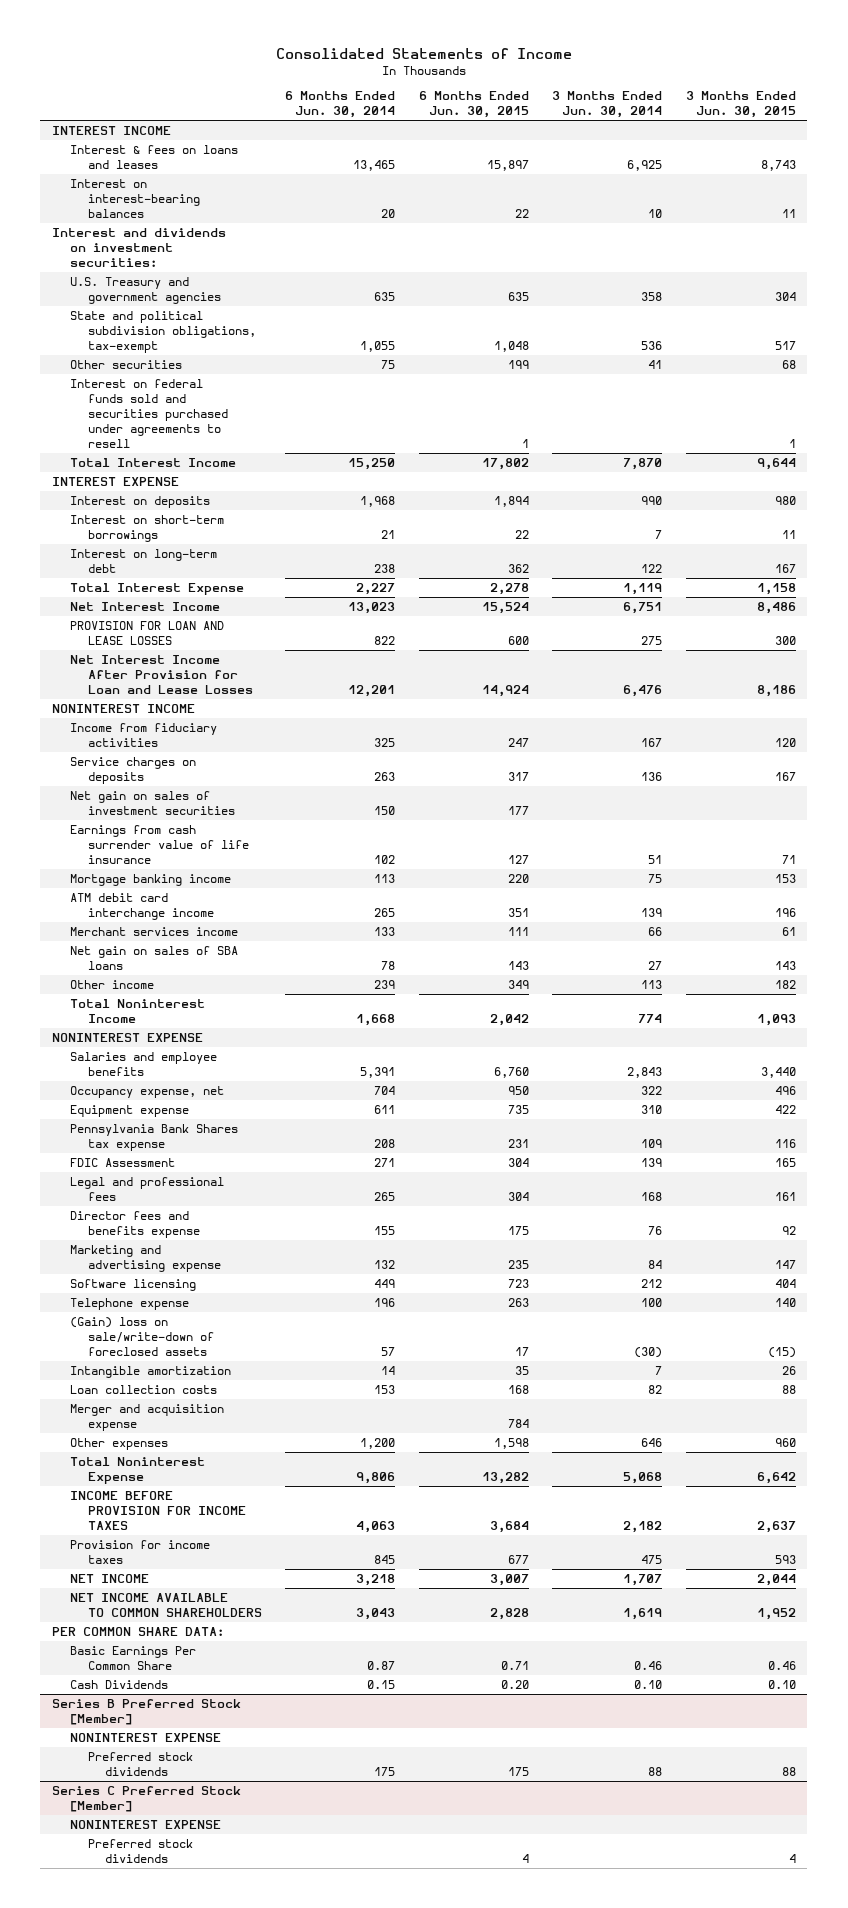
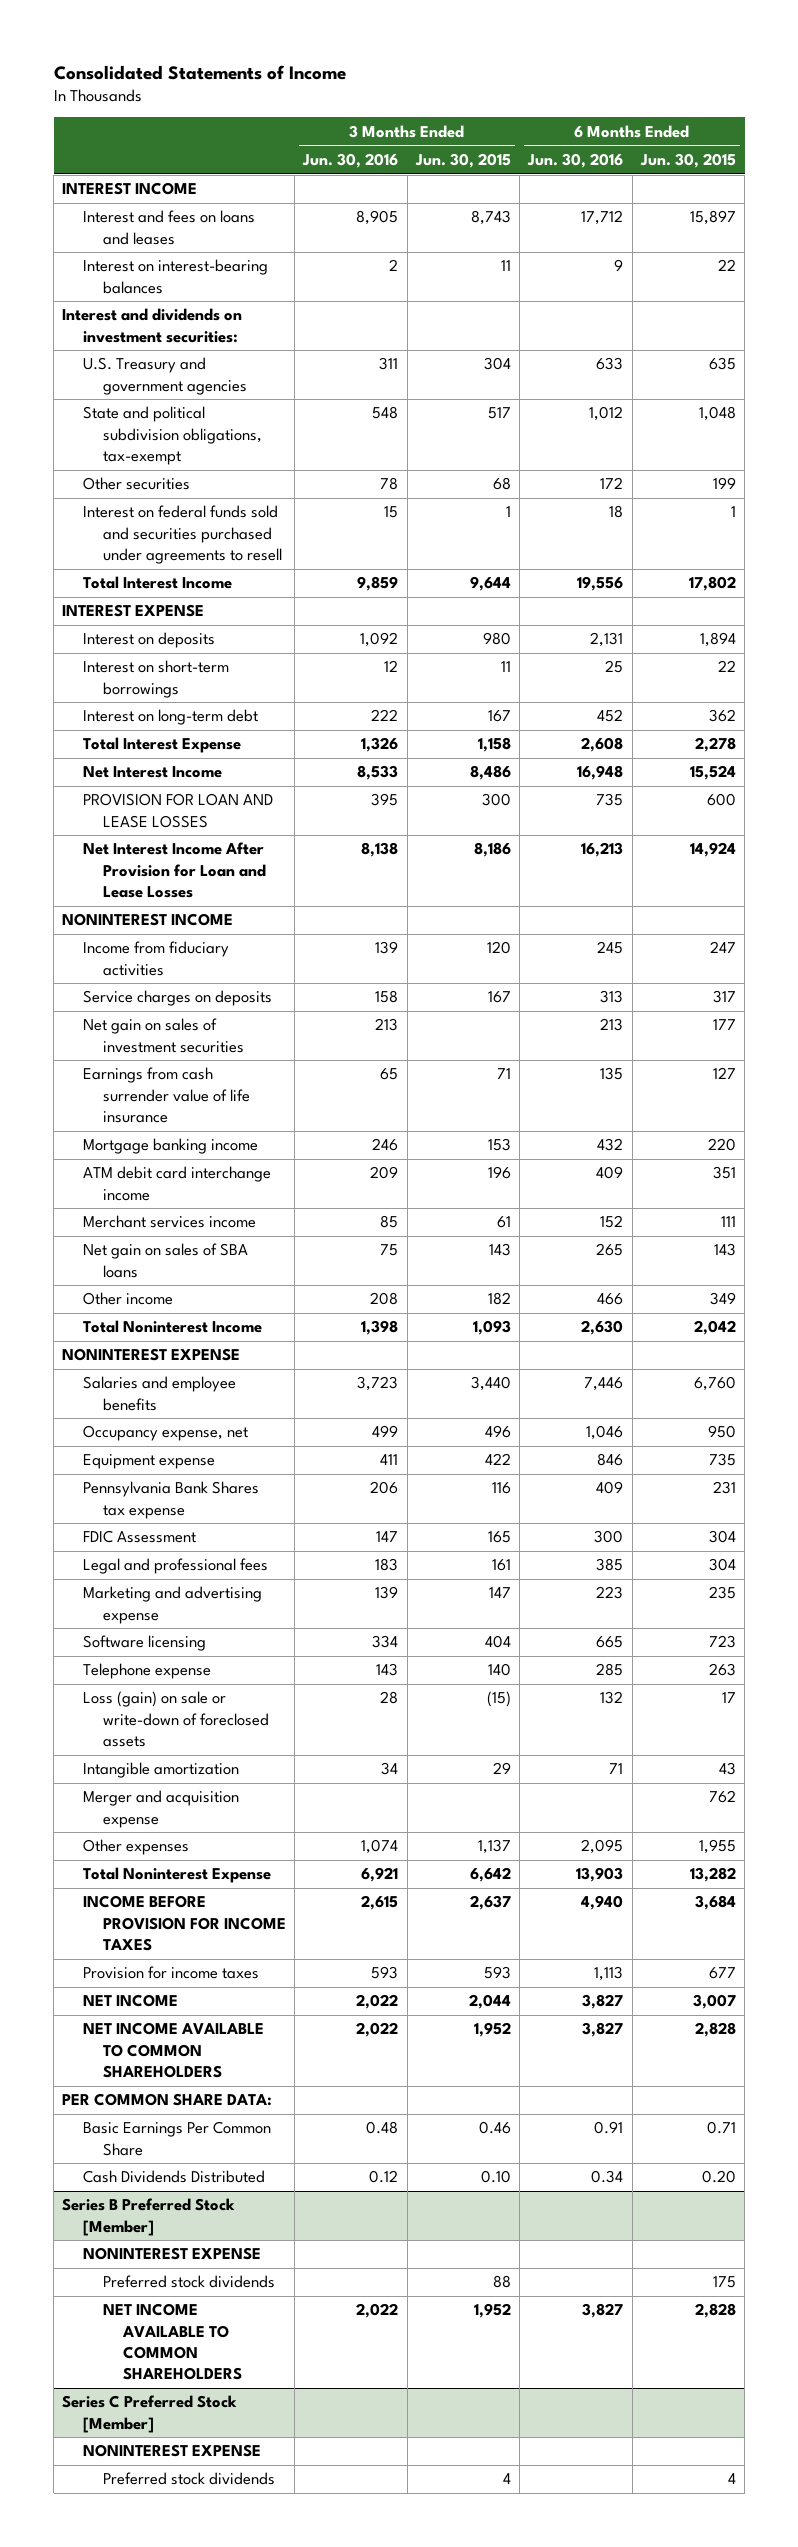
[285,91,396,119] 6 Months Ended Jun. 30, 2014 -> none
[552,91,663,119] 3 Months Ended Jun. 30, 2014 -> none
none -> [302,153,399,169] Jun. 30, 2016
none -> [527,153,624,169] Jun. 30, 2016
[69,144,238,169] Interest & fees on loans and leases -> [82,210,255,245] Interest and fees on loans and leases
[69,1210,200,1238] Director fees and benefits expense -> none
[69,1384,217,1394] Loan collection costs -> none
[69,1316,214,1357] (Gain) loss on sale/write-down of foreclosed assets -> [82,1691,269,1747] Loss (gain) on sale or write-down of foreclosed assets
[514,1365,529,1375] 35 -> [718,1762,736,1776] 43
[781,1365,796,1375] 26 -> [492,1762,511,1775] 29
[507,1418,529,1428] 784 -> [708,1790,736,1804] 762
[493,1437,529,1449] 1,598 -> [698,1839,736,1855] 1,955
[774,1437,796,1447] 960 -> [477,1839,511,1855] 1,137
[69,1679,168,1689] Cash Dividends -> [82,2170,265,2184] Cash Dividends Distributed
none -> [102,2303,243,2381] NET INCOME AVAILABLE TO COMMON SHAREHOLDERS

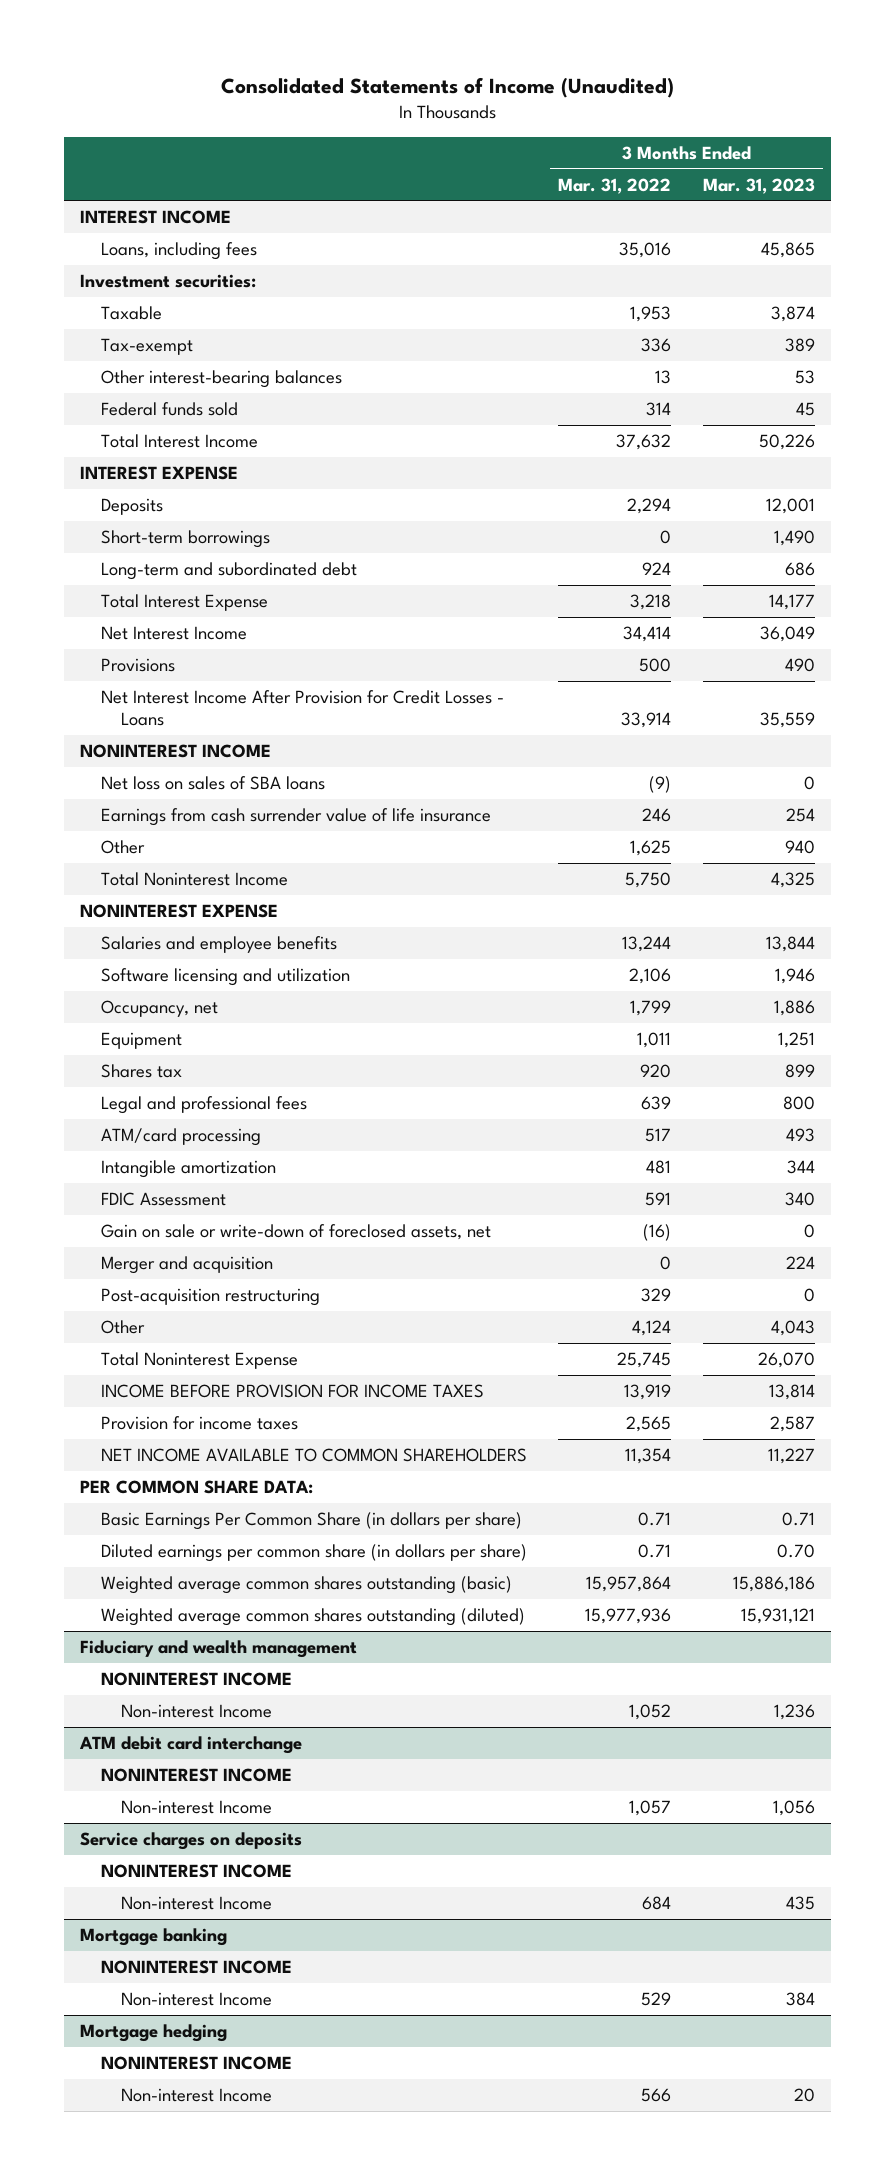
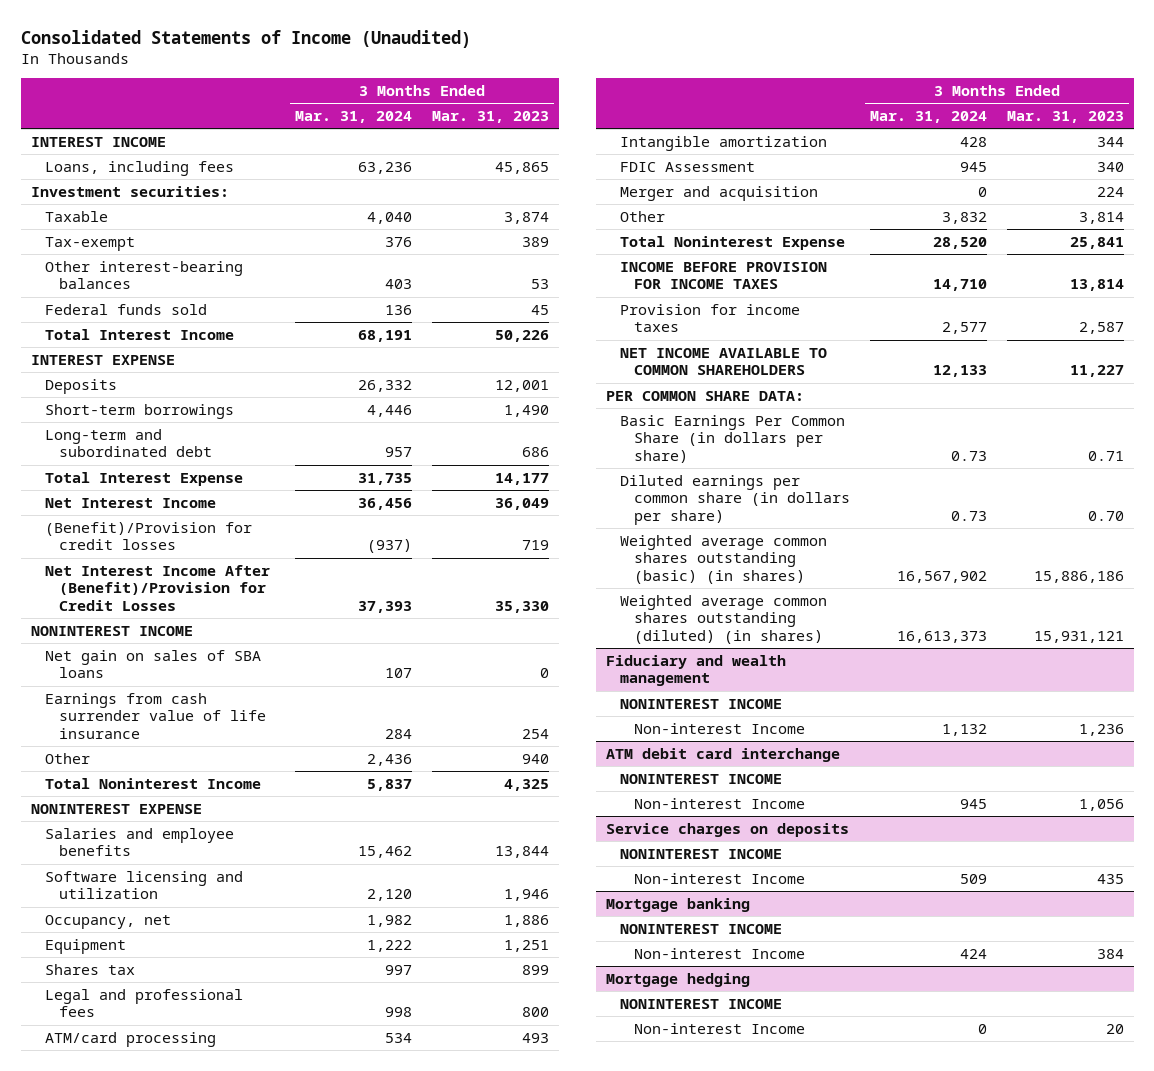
[558,177,672,194] Mar. 31, 2022 -> none
none -> [294,111,412,124] Mar. 31, 2024
[100,657,175,672] Provisions -> [44,521,252,551] (Benefit)/Provision for credit losses
[784,657,815,672] 490 -> [521,540,549,551] 719
[100,689,504,726] Net Interest Income After Provision for Credit Losses - Loans -> [44,564,270,612] Net Interest Income After (Benefit)/Provision for Credit Losses
[759,711,815,728] 35,559 -> [494,601,549,614] 35,330
[100,775,325,790] Net loss on sales of SBA loans -> [44,649,261,679] Net gain on sales of SBA loans
[100,1223,491,1240] Gain on sale or write-down of foreclosed assets, net -> none
[100,1287,320,1306] Post-acquisition restructuring -> none
[770,1319,815,1336] 4,043 -> [1078,211,1124,224] 3,814
[757,1351,815,1368] 26,070 -> [1069,236,1124,249] 25,841
[100,1575,512,1594] Weighted average common shares outstanding (basic) -> [619,534,827,585] Weighted average common shares outstanding (basic) (in shares)
[100,1607,525,1626] Weighted average common shares outstanding (diluted) -> [619,594,827,645] Weighted average common shares outstanding (diluted) (in shares)

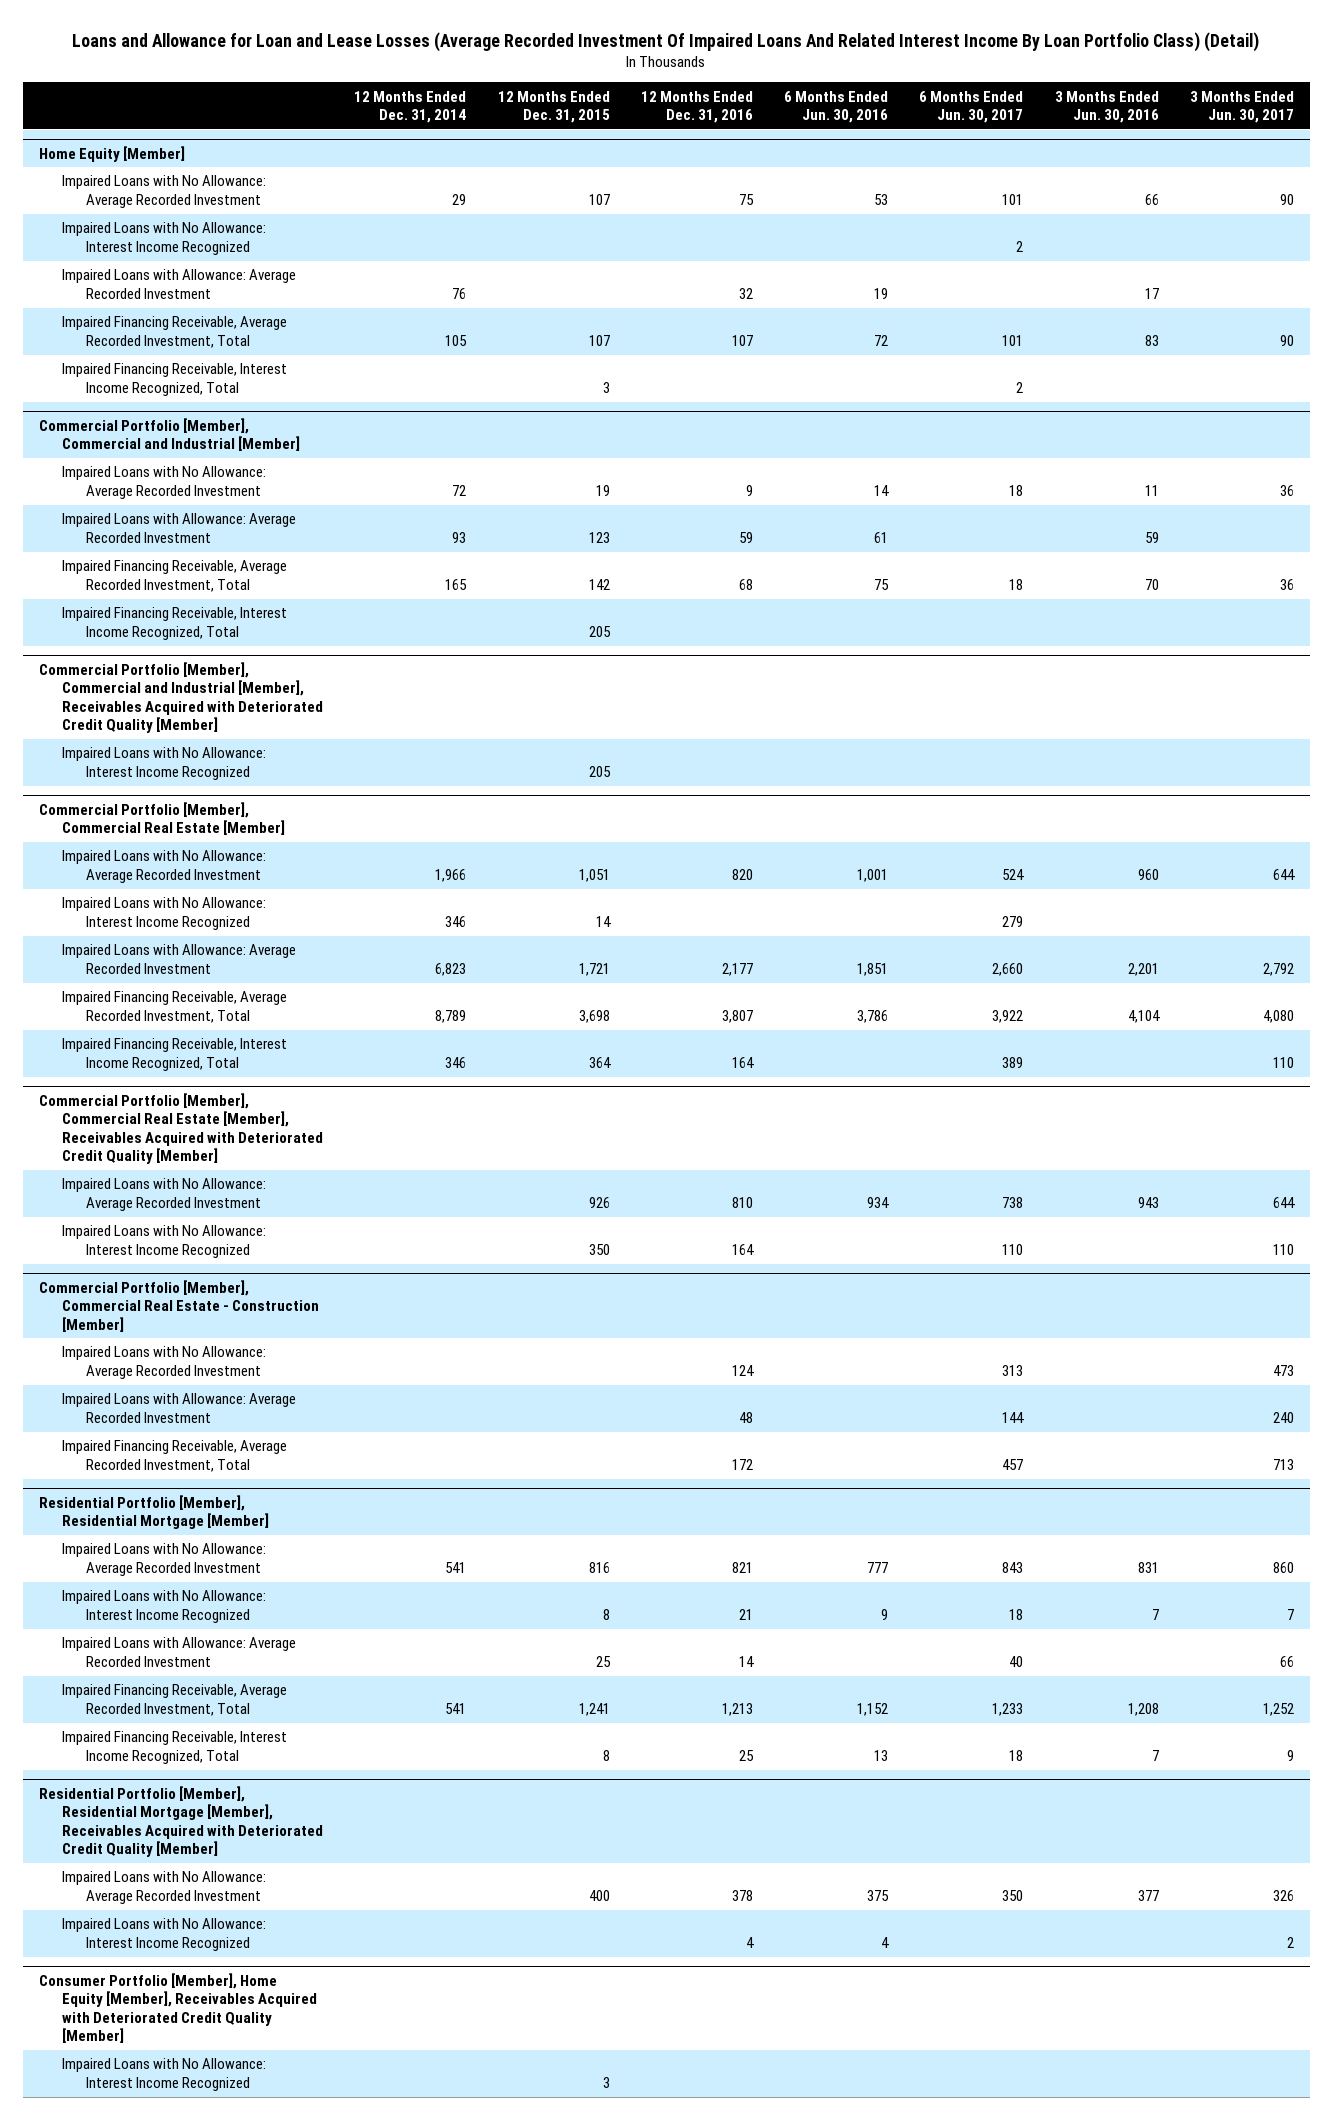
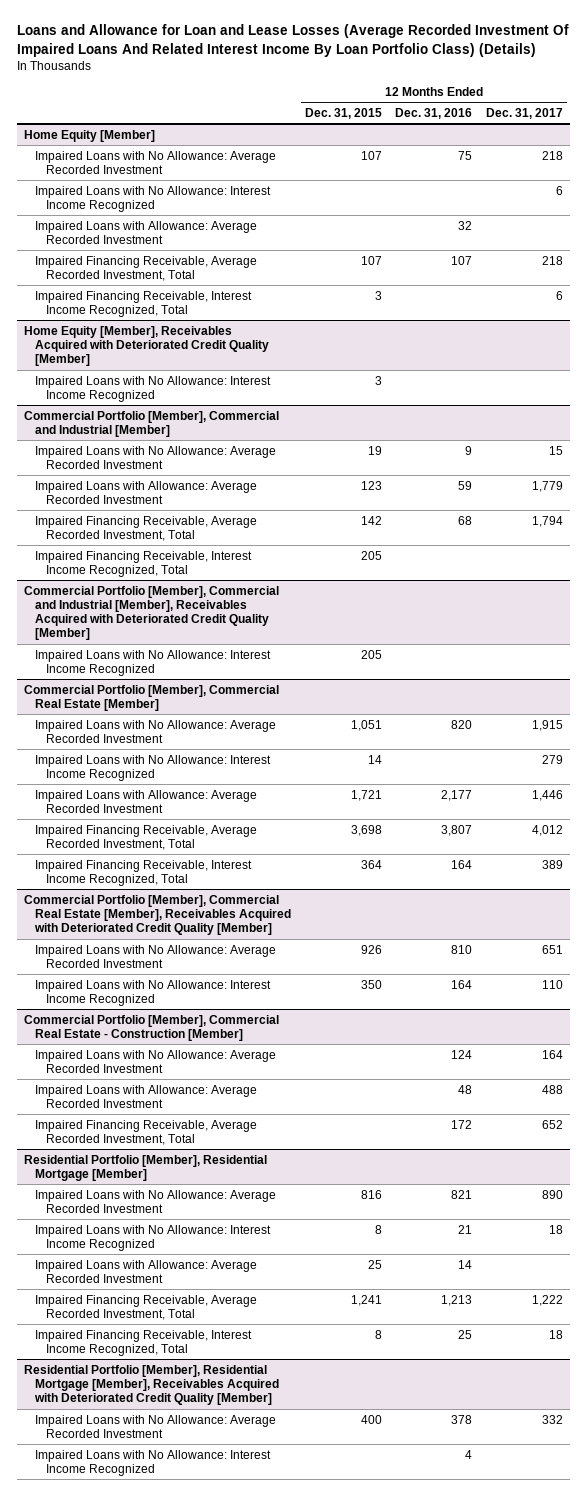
[72,31,1260,52] Loans and Allowance for Loan and Lease Losses (Average Recorded Investment Of Impaired Loans And Related Interest Income By Loan Portfolio Class) (Detail) -> [17,24,570,57] Loans and Allowance for Loan and Lease Losses (Average Recorded Investment Of Impaired Loans And Related Interest Income By Loan Portfolio Class) (Details)
[354,90,467,124] 12 Months Ended Dec. 31, 2014 -> none
[784,90,889,124] 6 Months Ended Jun. 30, 2016 -> none
[919,90,1024,124] 6 Months Ended Jun. 30, 2017 -> none
[1054,90,1159,124] 3 Months Ended Jun. 30, 2016 -> none
[1189,90,1294,124] 3 Months Ended Jun. 30, 2017 -> none
none -> [486,107,564,119] Dec. 31, 2017
none -> [23,325,270,367] Home Equity [Member], Receivables Acquired with Deteriorated Credit Quality [Member]
none -> [35,375,272,402] Impaired Loans with No Allowance: Interest Income Recognized
[38,1972,318,2043] Consumer Portfolio [Member], Home Equity [Member], Receivables Acquired with Deteriorated Credit Quality [Member] -> none
[62,2058,267,2091] Impaired Loans with No Allowance: Interest Income Recognized -> none

